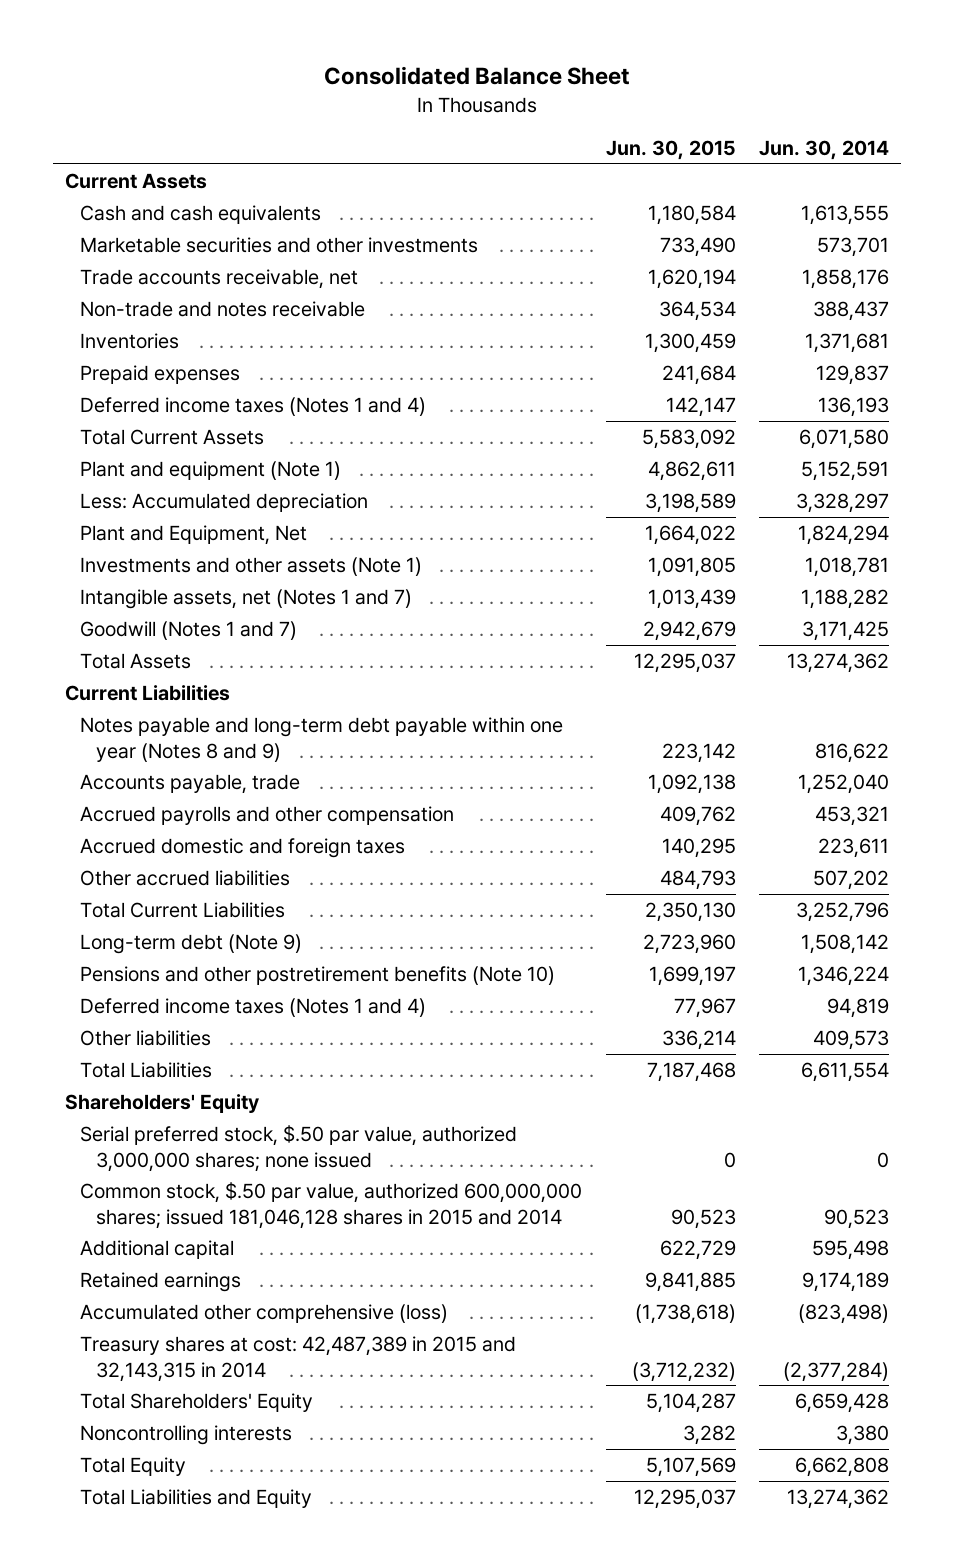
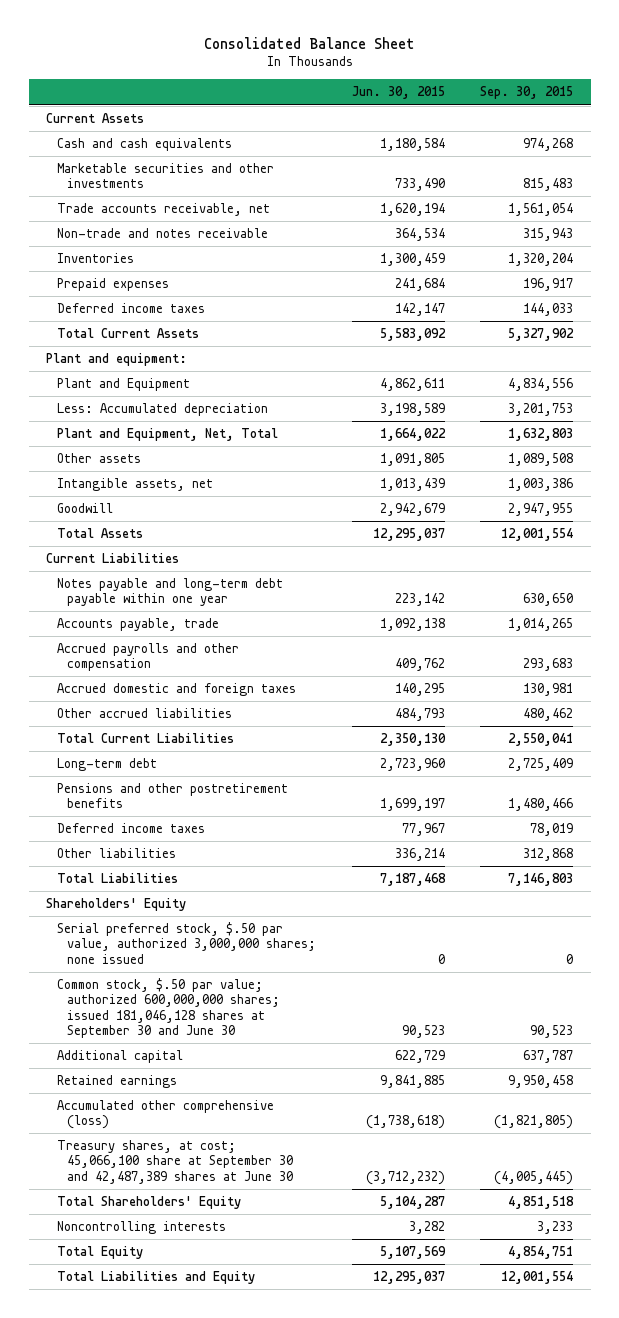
[759,139,890,160] Jun. 30, 2014 -> none
none -> [480,86,574,100] Sep. 30, 2015
[80,397,427,417] Deferred income taxes (Notes 1 and 4) -> [56,303,205,314] Deferred income taxes
none -> [46,353,188,367] Plant and equipment:
[80,461,342,481] Plant and equipment (Note 1) -> [56,378,190,392] Plant and Equipment
[80,525,308,546] Plant and Equipment, Net -> [56,428,278,442] Plant and Equipment, Net, Total
[80,557,423,577] Investments and other assets (Note 1) -> [56,453,141,464] Other assets
[80,589,413,610] Intangible assets, net (Notes 1 and 7) -> [56,478,213,492] Intangible assets, net
[80,621,298,641] Goodwill (Notes 1 and 7) -> [56,503,113,514] Goodwill
[80,717,564,762] Notes payable and long-term debt payable within one year (Notes 8 and 9) -> [56,578,283,607] Notes payable and long-term debt payable within one year
[80,934,303,955] Long-term debt (Note 9) -> [56,758,157,772] Long-term debt
[80,966,556,986] Pensions and other postretirement benefits (Note 10) -> [56,783,288,809] Pensions and other postretirement benefits
[80,998,427,1018] Deferred income taxes (Notes 1 and 4) -> [56,823,205,834] Deferred income taxes
[80,1182,583,1229] Common stock, $.50 par value, authorized 600,000,000 shares; issued 181,046,128 shares in 2015 and 2014 -> [56,978,281,1038] Common stock, $.50 par value; authorized 600,000,000 shares; issued 181,046,128 shares at September 30 and June 30
[80,1336,517,1382] Treasury shares at cost: 42,487,389 in 2015 and 32,143,315 in 2014 -> [56,1140,294,1184] Treasury shares, at cost; 45,066,100 share at September 30 and 42,487,389 shares at June 30

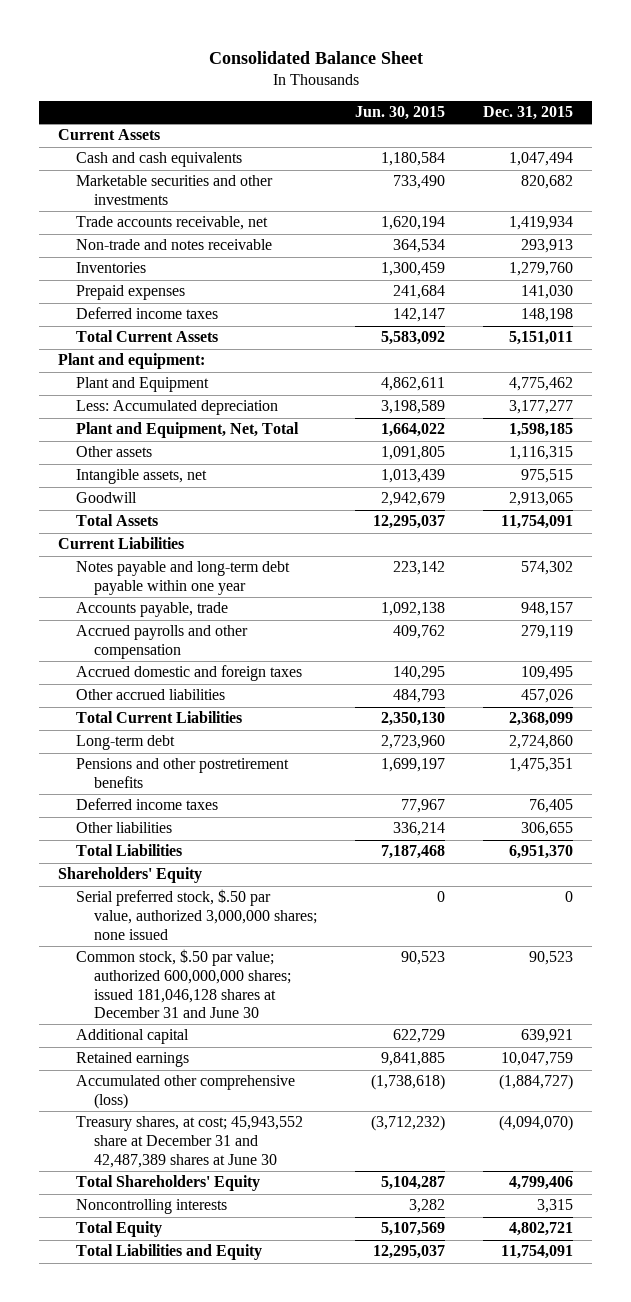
[480,86,574,100] Sep. 30, 2015 -> none
none -> [482,106,573,121] Dec. 31, 2015
[56,978,281,1038] Common stock, $.50 par value; authorized 600,000,000 shares; issued 181,046,128 shares at September 30 and June 30 -> [75,949,291,1019] Common stock, $.50 par value; authorized 600,000,000 shares; issued 181,046,128 shares at December 31 and June 30
[56,1140,294,1184] Treasury shares, at cost; 45,066,100 share at September 30 and 42,487,389 shares at June 30 -> [75,1116,303,1168] Treasury shares, at cost; 45,943,552 share at December 31 and 42,487,389 shares at June 30

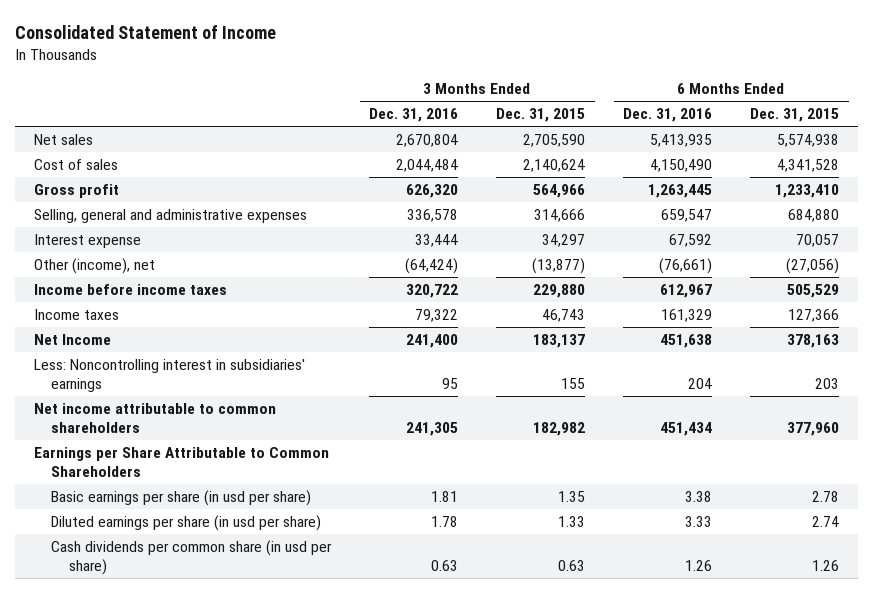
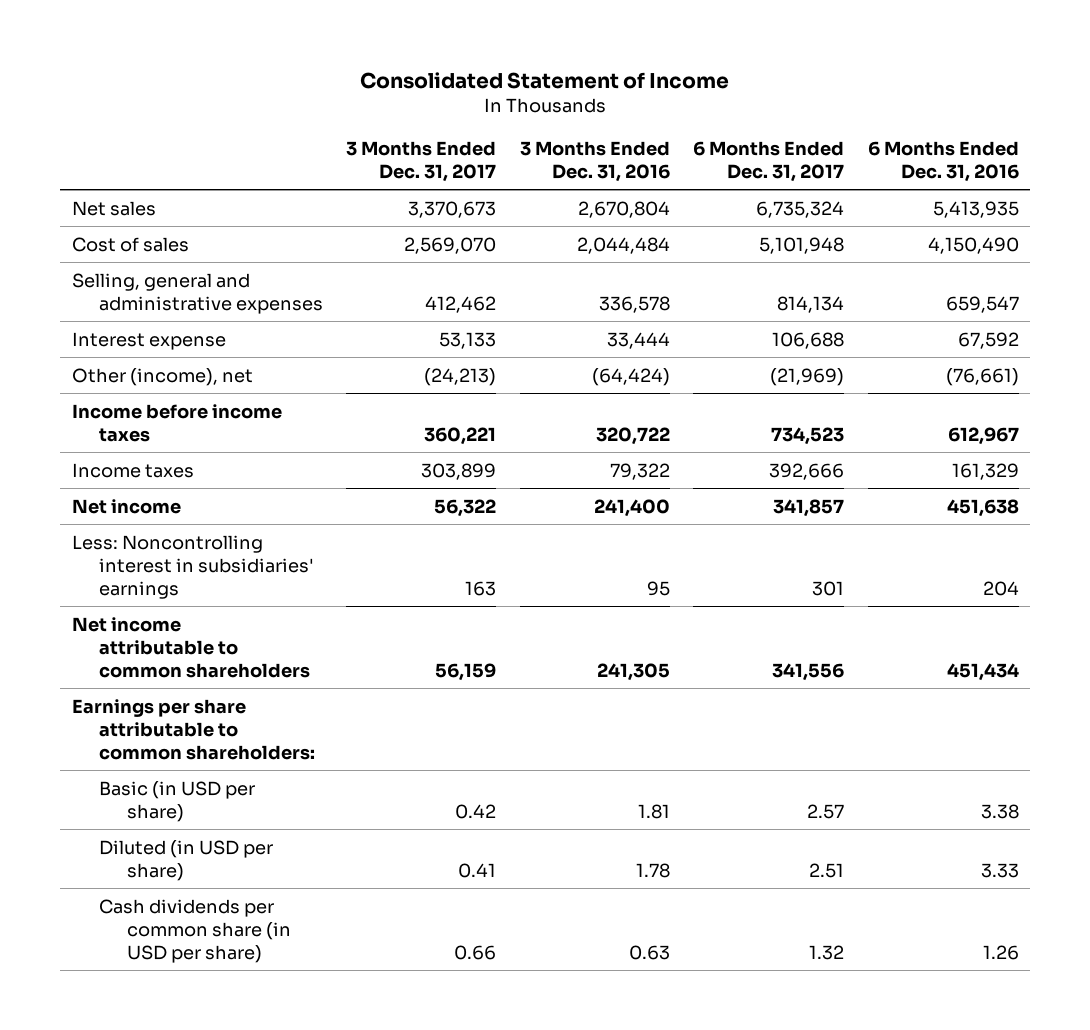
[496,108,586,123] Dec. 31, 2015 -> none
[750,108,840,123] Dec. 31, 2015 -> none
none -> [346,140,497,182] 3 Months Ended Dec. 31, 2017
none -> [693,140,845,182] 6 Months Ended Dec. 31, 2017
[33,184,119,199] Gross profit -> none
[33,334,111,346] Net Income -> [71,498,181,514] Net income
[33,447,329,478] Earnings per Share Attributable to Common Shareholders -> [71,698,316,760] Earnings per share attributable to common shareholders:
[51,490,312,507] Basic earnings per share (in usd per share) -> [99,780,256,822] Basic (in USD per share)
[51,515,322,532] Diluted earnings per share (in usd per share) -> [99,839,274,881] Diluted (in USD per share)
[51,540,333,576] Cash dividends per common share (in usd per share) -> [99,898,291,963] Cash dividends per common share (in USD per share)

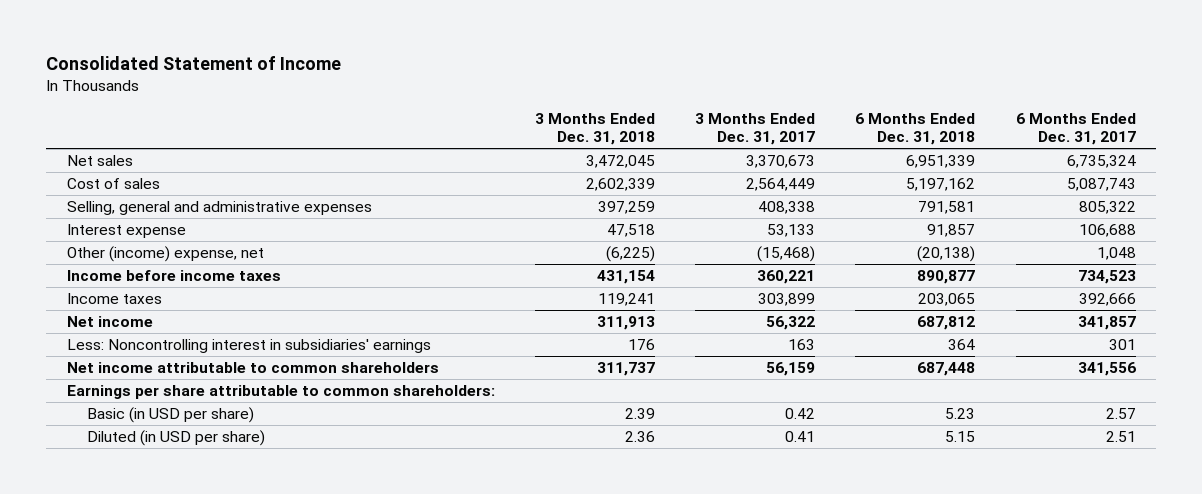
[519,140,670,182] 3 Months Ended Dec. 31, 2016 -> none
[867,140,1019,182] 6 Months Ended Dec. 31, 2016 -> none
none -> [534,113,655,146] 3 Months Ended Dec. 31, 2018
none -> [855,113,976,146] 6 Months Ended Dec. 31, 2018
[404,236,497,254] 2,569,070 -> [746,178,816,192] 2,564,449
[759,236,845,254] 5,101,948 -> [1066,178,1136,192] 5,087,743
[425,295,497,313] 412,462 -> [758,201,816,215] 408,338
[777,295,845,313] 814,134 -> [1078,201,1136,215] 805,322
[71,367,253,386] Other (income), net -> [66,246,264,263] Other (income) expense, net
[424,367,497,386] (24,213) -> [757,246,816,263] (15,468)
[770,367,845,386] (21,969) -> [1096,247,1136,261] 1,048
[99,898,291,963] Cash dividends per common share (in USD per share) -> none

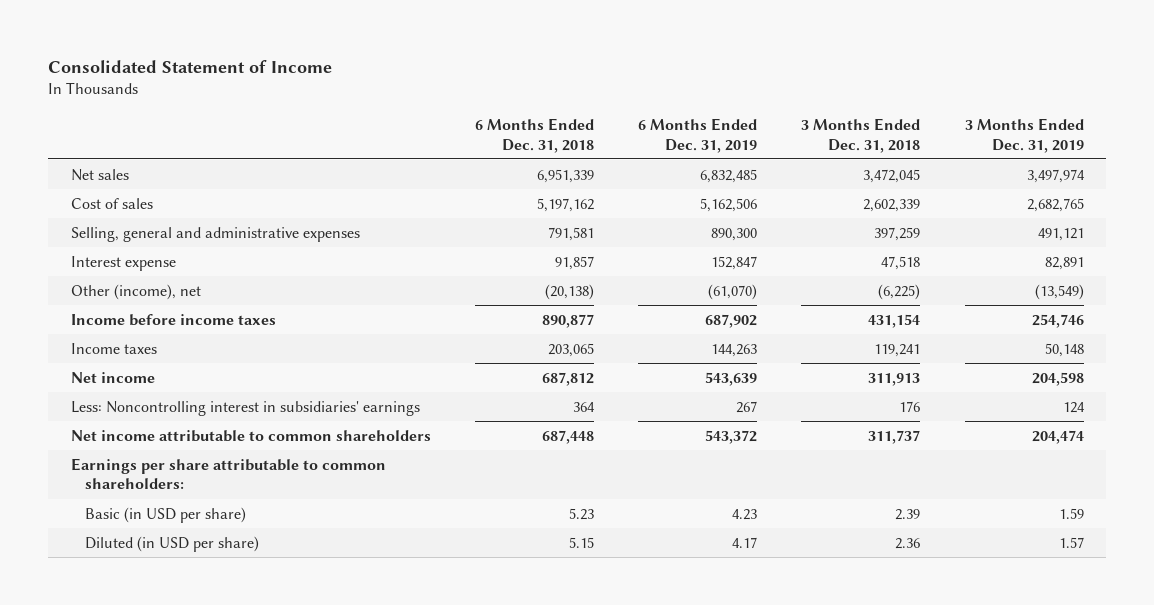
[695,113,816,146] 3 Months Ended Dec. 31, 2017 -> none
[1015,113,1136,146] 6 Months Ended Dec. 31, 2017 -> none
none -> [638,117,758,153] 6 Months Ended Dec. 31, 2019
none -> [964,117,1084,153] 3 Months Ended Dec. 31, 2019
[66,246,264,263] Other (income) expense, net -> [70,283,201,300] Other (income), net

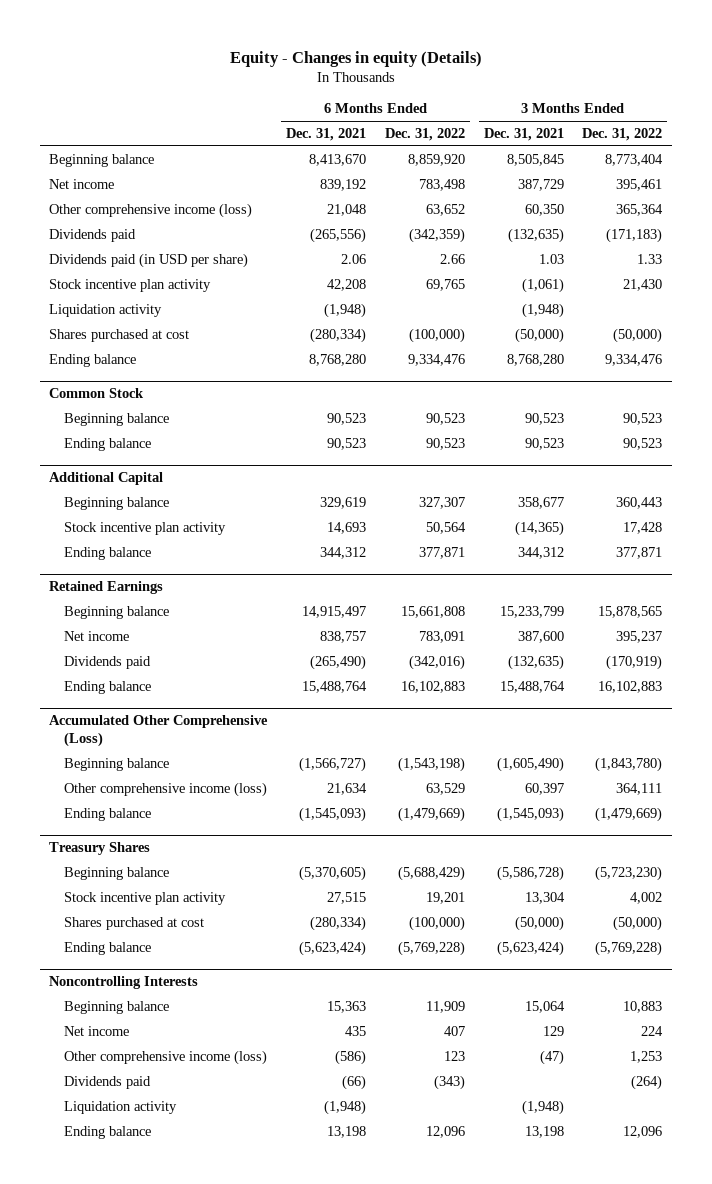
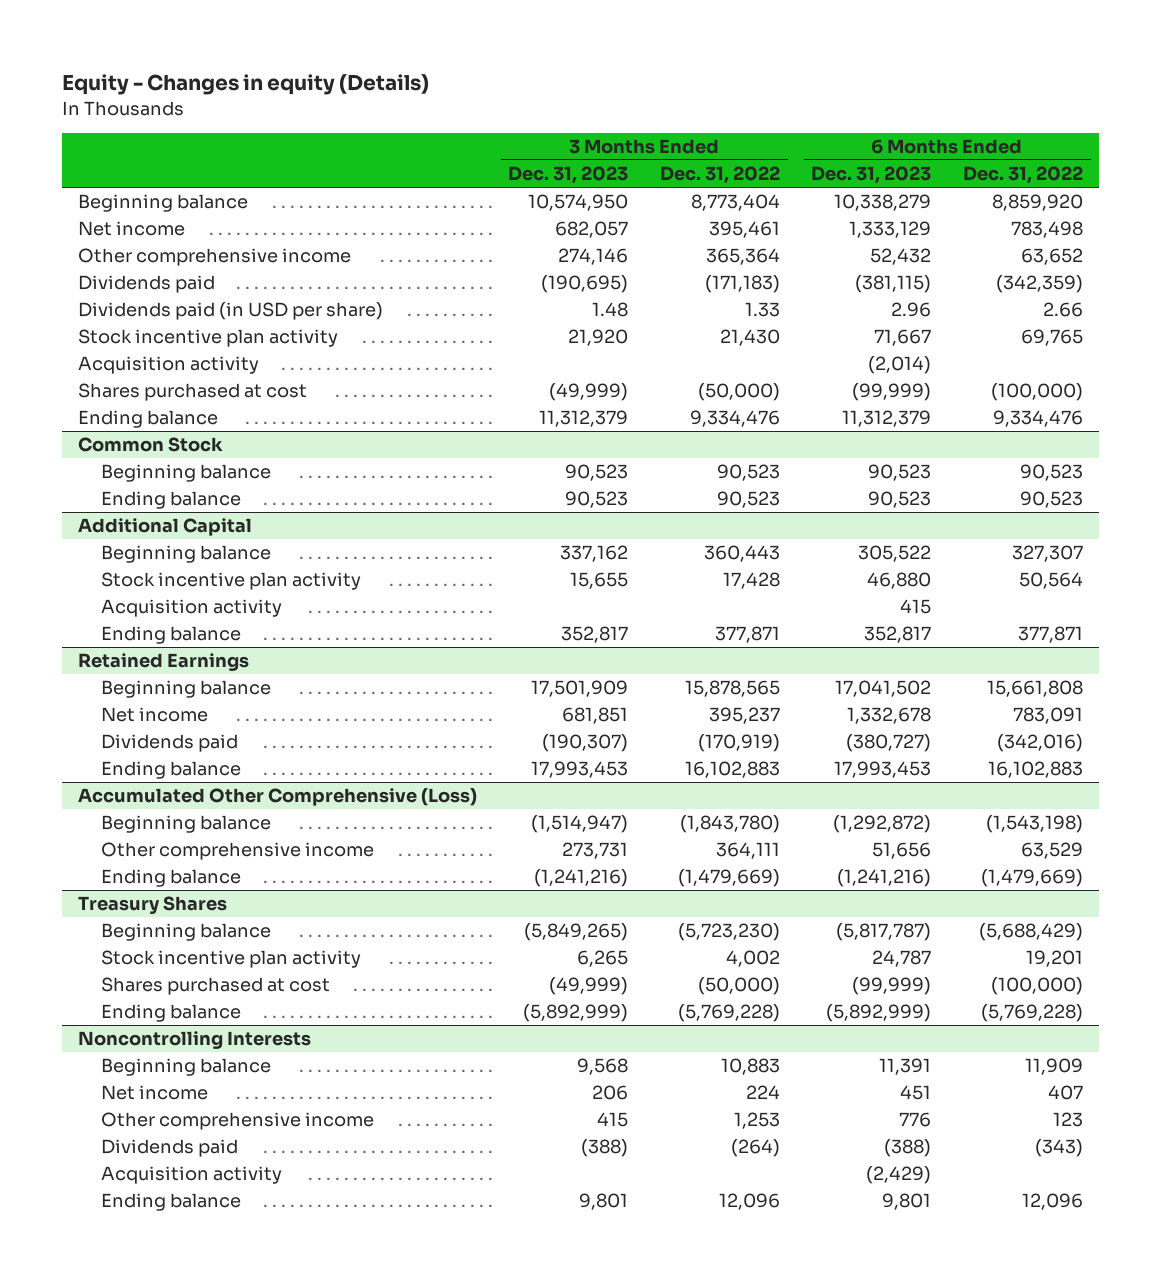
[286,128,367,142] Dec. 31, 2021 -> none
[483,128,564,142] Dec. 31, 2021 -> none
none -> [508,166,629,185] Dec. 31, 2023
none -> [811,166,932,185] Dec. 31, 2023
[49,202,253,218] Other comprehensive income (loss) -> [77,248,351,267] Other comprehensive income
[49,303,163,317] Liquidation activity -> none
none -> [77,356,259,375] Acquisition activity
none -> [100,599,282,618] Acquisition activity
[63,781,267,797] Other comprehensive income (loss) -> [100,842,374,861] Other comprehensive income
[63,1049,267,1065] Other comprehensive income (loss) -> [100,1112,374,1131] Other comprehensive income
[63,1100,177,1114] Liquidation activity -> none
none -> [100,1166,282,1185] Acquisition activity

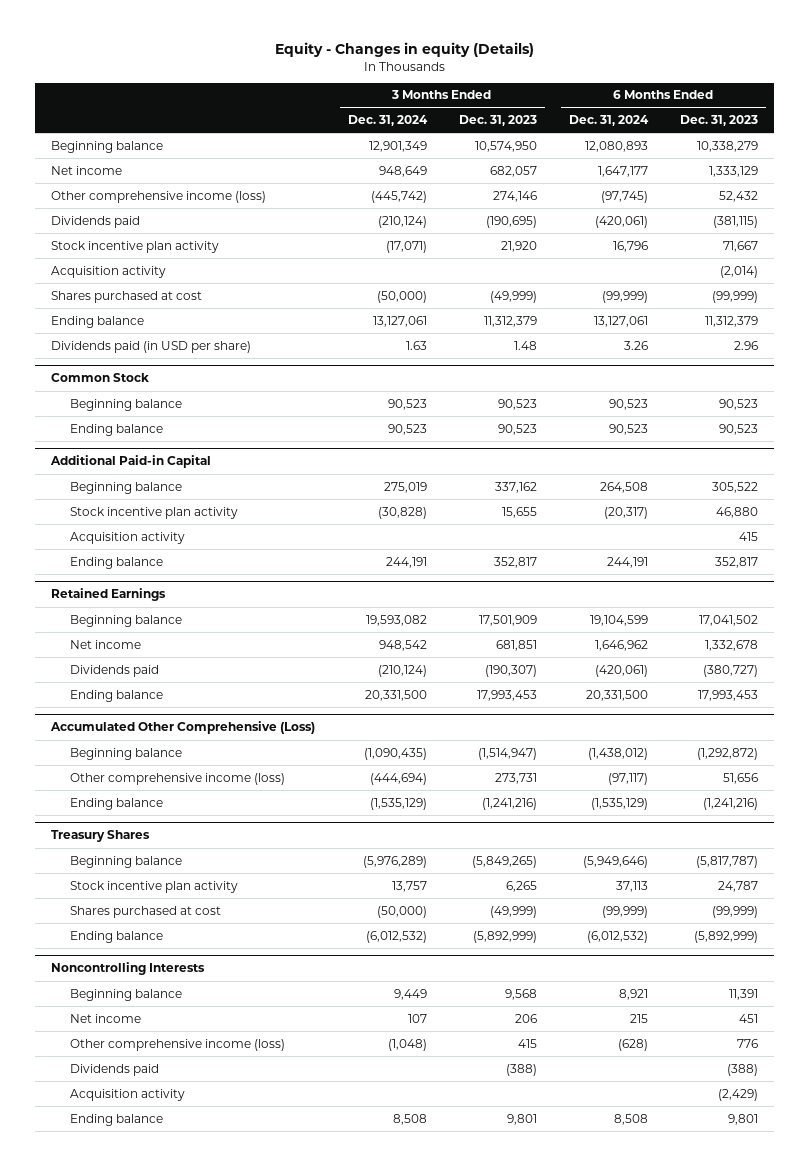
[659,166,780,185] Dec. 31, 2022 -> none
[962,166,1083,185] Dec. 31, 2022 -> none
none -> [347,115,428,127] Dec. 31, 2024
none -> [568,115,649,127] Dec. 31, 2024
[77,248,351,267] Other comprehensive income -> [51,190,267,203] Other comprehensive income (loss)
[77,302,383,321] Dividends paid (in USD per share) -> [51,340,252,353] Dividends paid (in USD per share)
[77,518,252,537] Additional Capital -> [50,455,212,469] Additional Paid-in Capital
[100,842,374,861] Other comprehensive income -> [70,772,286,785] Other comprehensive income (loss)
[100,1112,374,1131] Other comprehensive income -> [70,1038,286,1051] Other comprehensive income (loss)

